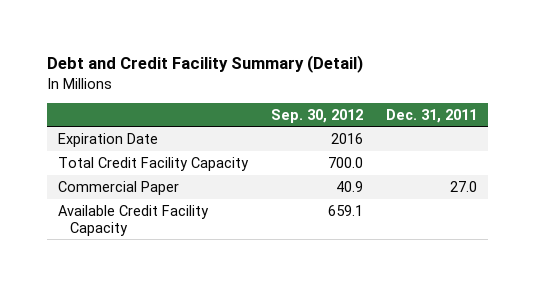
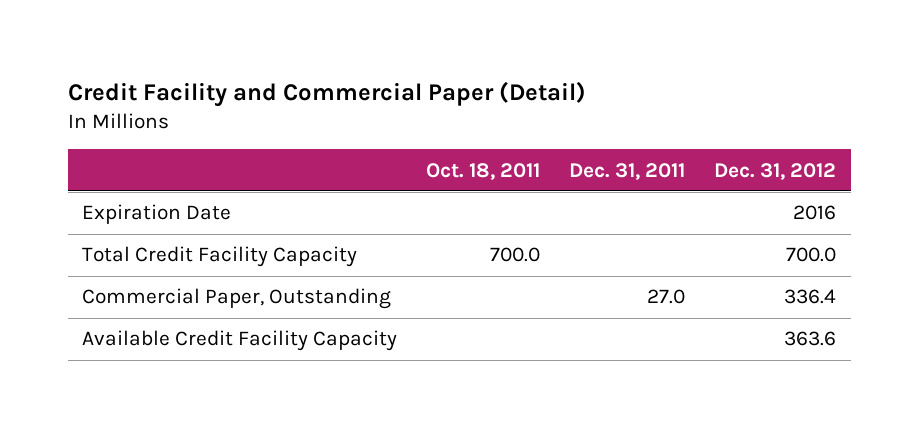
[47,55,364,74] Debt and Credit Facility Summary (Detail) -> [67,81,586,108] Credit Facility and Commercial Paper (Detail)
[270,108,363,123] Sep. 30, 2012 -> none
none -> [426,162,541,180] Oct. 18, 2011
none -> [714,162,837,180] Dec. 31, 2012
[58,180,180,195] Commercial Paper -> [82,288,392,310] Commercial Paper, Outstanding

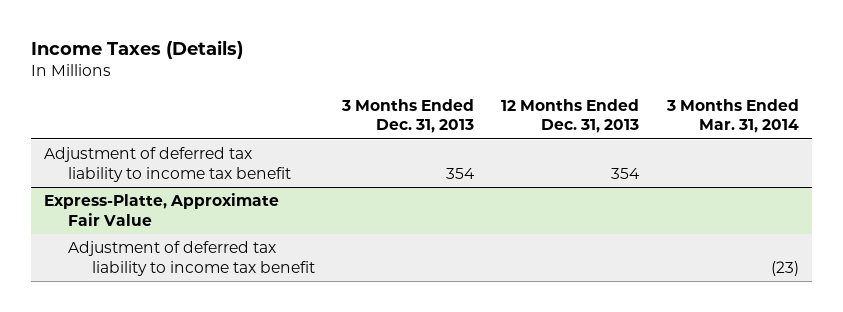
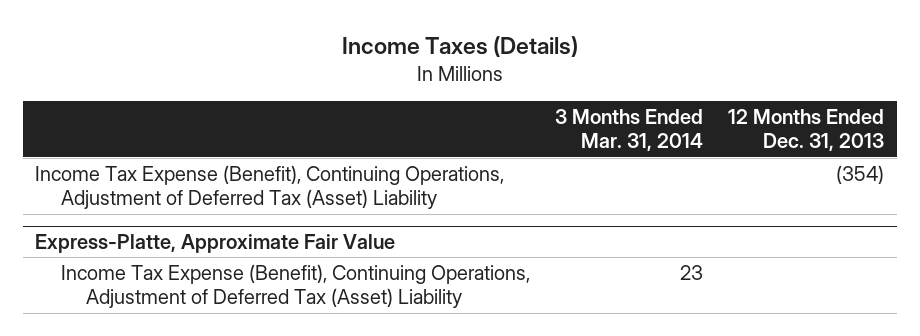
[341,98,475,134] 3 Months Ended Dec. 31, 2013 -> none
[44,147,292,183] Adjustment of deferred tax liability to income tax benefit -> [35,165,505,210] Income Tax Expense (Benefit), Continuing Operations, Adjustment of Deferred Tax (Asset) Liability
[611,168,641,180] 354 -> [836,165,885,185] (354)
[68,241,315,277] Adjustment of deferred tax liability to income tax benefit -> [60,264,530,309] Income Tax Expense (Benefit), Continuing Operations, Adjustment of Deferred Tax (Asset) Liability
[770,261,799,277] (23) -> [679,265,703,281] 23

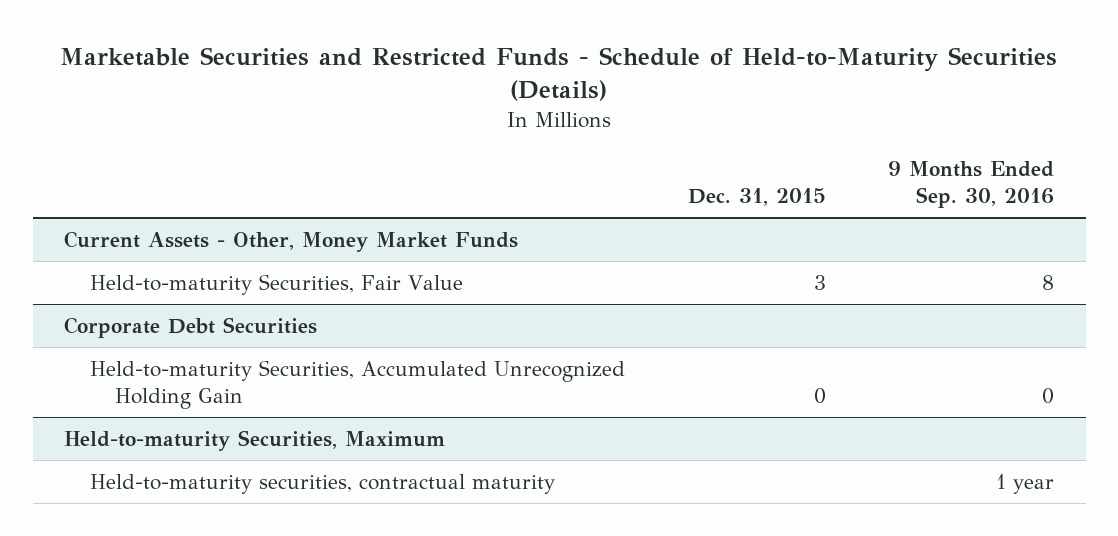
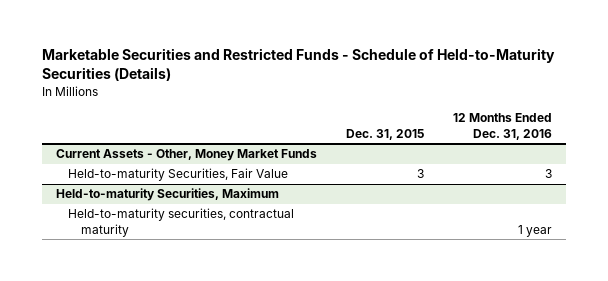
[888,161,1055,209] 9 Months Ended Sep. 30, 2016 -> none
none -> [452,113,552,140] 12 Months Ended Dec. 31, 2016
[63,316,317,338] Corporate Debt Securities -> none
[89,359,625,409] Held-to-maturity Securities, Accumulated Unrecognized Holding Gain -> none

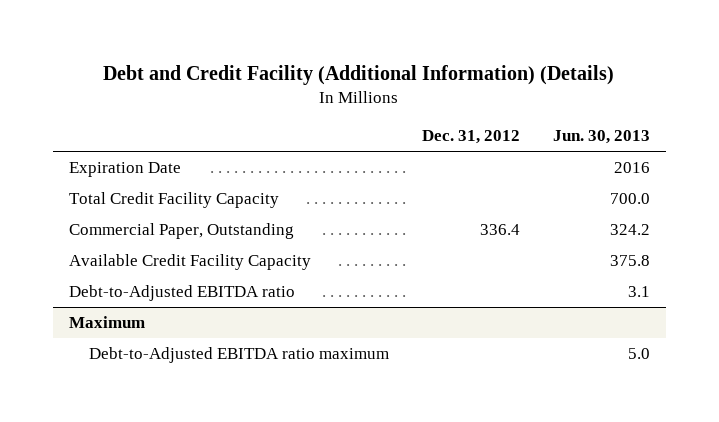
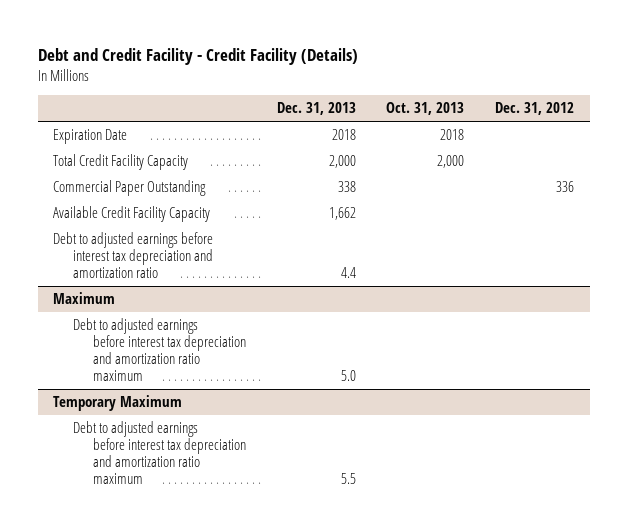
[103,64,615,85] Debt and Credit Facility (Additional Information) (Details) -> [37,47,358,65] Debt and Credit Facility - Credit Facility (Details)
[552,130,650,145] Jun. 30, 2013 -> none
none -> [276,102,356,116] Dec. 31, 2013
none -> [386,102,465,116] Oct. 31, 2013
[69,223,295,240] Commercial Paper, Outstanding -> [53,180,207,197] Commercial Paper Outstanding
[479,224,520,236] 336.4 -> [556,181,575,193] 336
[69,285,296,302] Debt-to-Adjusted EBITDA ratio -> [53,232,214,278] Debt to adjusted earnings before interest tax depreciation and amortization ratio
[89,347,390,364] Debt-to-Adjusted EBITDA ratio maximum -> [73,318,246,381] Debt to adjusted earnings before interest tax depreciation and amortization ratio maximum
none -> [53,395,183,412] Temporary Maximum
none -> [73,421,246,484] Debt to adjusted earnings before interest tax depreciation and amortization ratio maximum

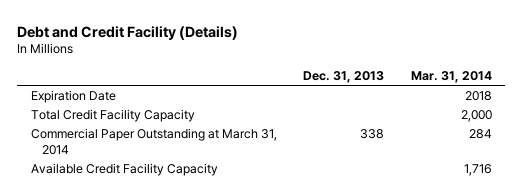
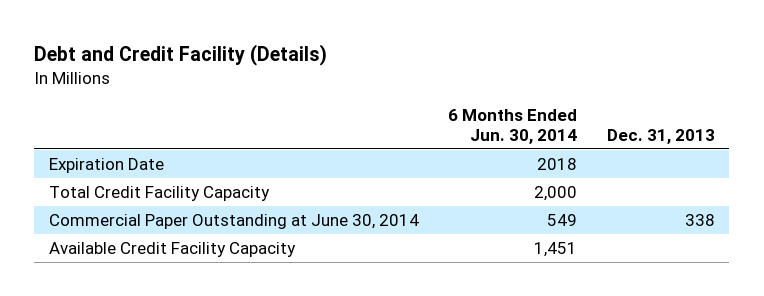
[410,70,492,83] Mar. 31, 2014 -> none
none -> [448,108,578,144] 6 Months Ended Jun. 30, 2014
[30,128,277,155] Commercial Paper Outstanding at March 31, 2014 -> [48,214,419,230] Commercial Paper Outstanding at June 30, 2014

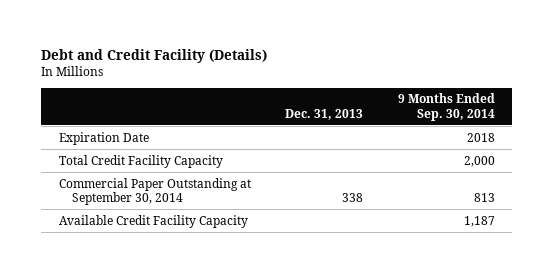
[448,108,578,144] 6 Months Ended Jun. 30, 2014 -> none
none -> [397,93,495,121] 9 Months Ended Sep. 30, 2014
[48,214,419,230] Commercial Paper Outstanding at June 30, 2014 -> [58,177,251,205] Commercial Paper Outstanding at September 30, 2014

